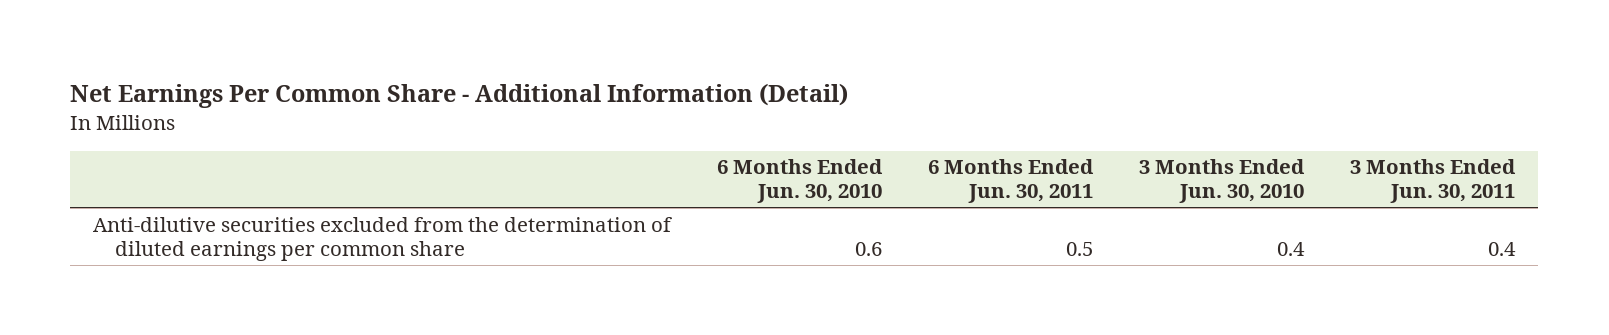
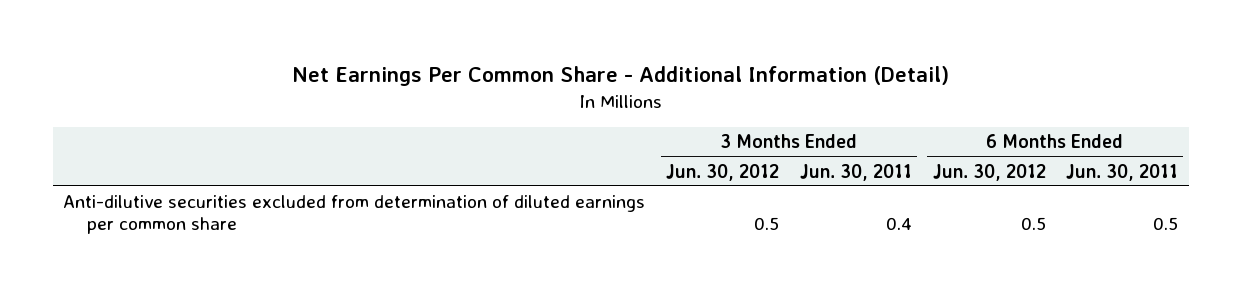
[717,159,884,204] 6 Months Ended Jun. 30, 2010 -> none
[1139,159,1306,204] 3 Months Ended Jun. 30, 2010 -> none
none -> [666,163,780,181] Jun. 30, 2012
none -> [932,163,1046,181] Jun. 30, 2012
[93,216,673,261] Anti-dilutive securities excluded from the determination of diluted earnings per common share -> [63,195,646,234] Anti-dilutive securities excluded from determination of diluted earnings per common share

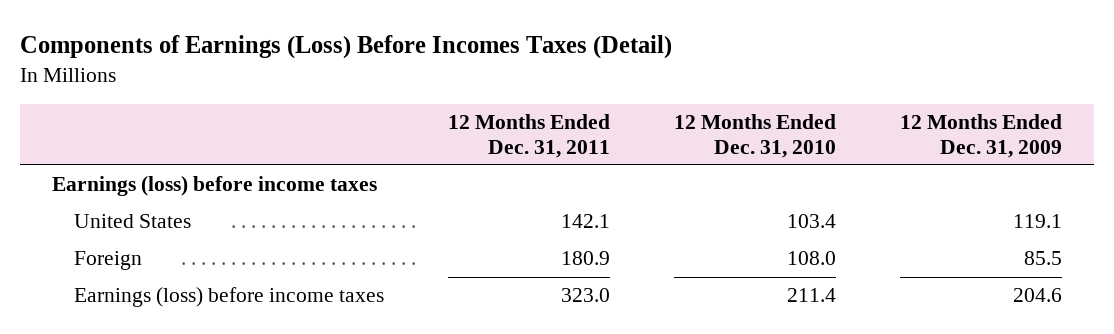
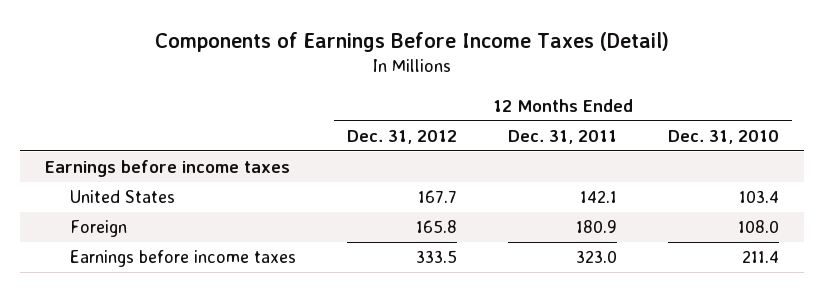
[20,35,673,60] Components of Earnings (Loss) Before Incomes Taxes (Detail) -> [155,31,670,52] Components of Earnings Before Income Taxes (Detail)
[899,113,1062,158] 12 Months Ended Dec. 31, 2009 -> none
none -> [346,129,457,144] Dec. 31, 2012
[52,176,378,197] Earnings (loss) before income taxes -> [45,160,291,178] Earnings before income taxes
[74,287,385,308] Earnings (loss) before income taxes -> [70,250,297,268] Earnings before income taxes

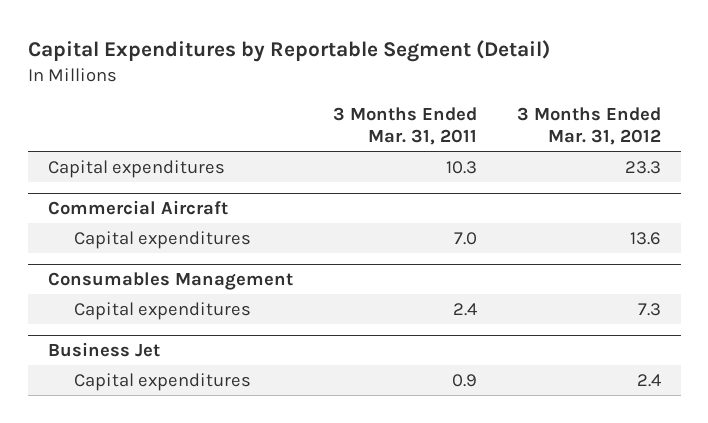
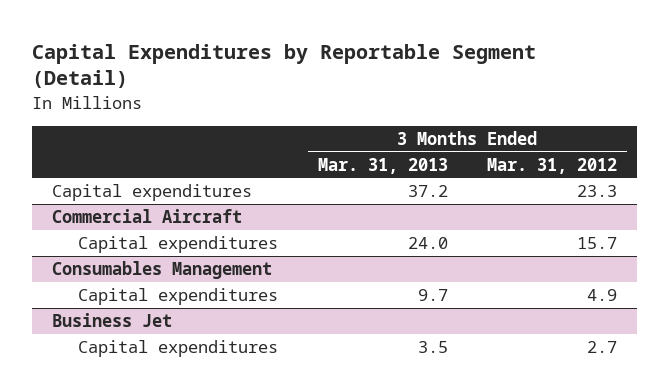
[332,107,477,146] 3 Months Ended Mar. 31, 2011 -> none
none -> [317,157,448,174] Mar. 31, 2013
[629,231,661,245] 13.6 -> [577,237,618,250] 15.7
[637,302,661,316] 7.3 -> [587,289,618,302] 4.9
[636,373,661,387] 2.4 -> [587,341,618,354] 2.7

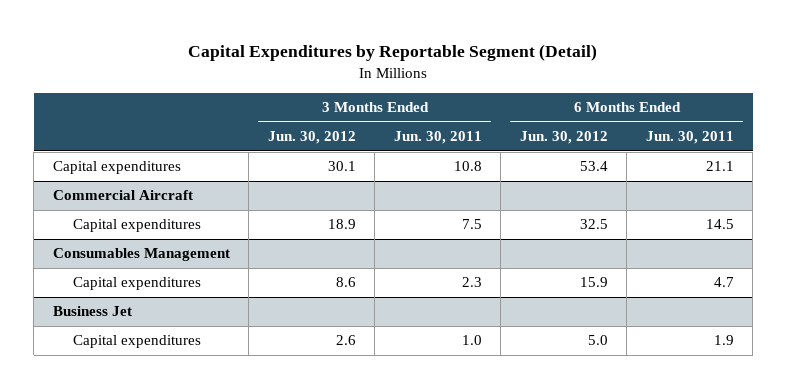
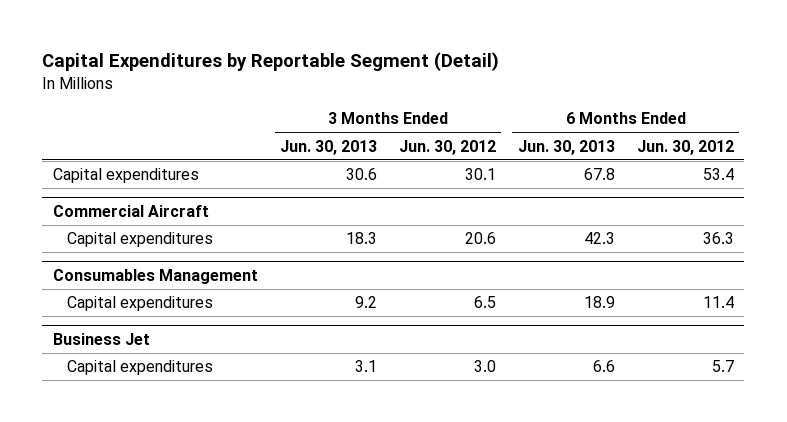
[393,130,482,144] Jun. 30, 2011 -> none
[645,130,734,144] Jun. 30, 2011 -> none
none -> [280,139,378,155] Jun. 30, 2013
none -> [517,139,615,155] Jun. 30, 2013
[327,219,356,230] 18.9 -> [464,232,496,245] 20.6
[579,219,608,230] 32.5 -> [702,232,734,245] 36.3
[335,277,356,288] 8.6 -> [473,296,496,309] 6.5
[579,277,608,288] 15.9 -> [702,296,734,309] 11.4
[335,335,356,346] 2.6 -> [473,360,496,373] 3.0
[587,335,608,346] 5.0 -> [711,360,734,373] 5.7

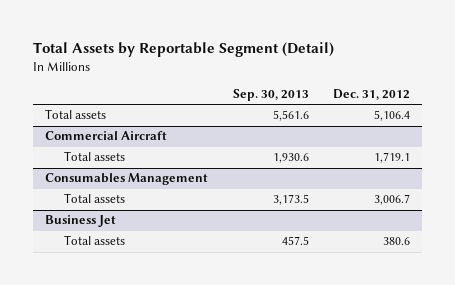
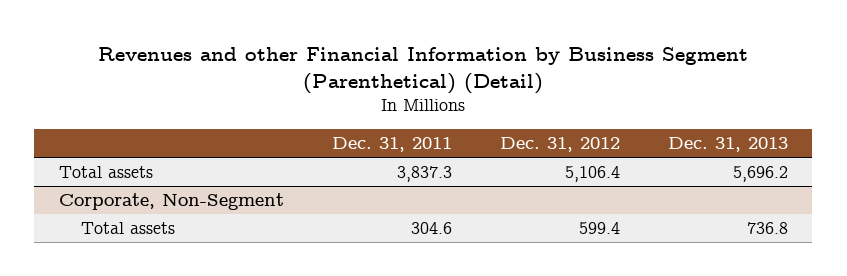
[33,42,335,58] Total Assets by Reportable Segment (Detail) -> [98,47,749,95] Revenues and other Financial Information by Business Segment (Parenthetical) (Detail)
[232,89,309,102] Sep. 30, 2013 -> none
none -> [331,136,452,152] Dec. 31, 2011
none -> [668,136,789,152] Dec. 31, 2013
[45,131,168,141] Commercial Aircraft -> none
[45,173,209,186] Consumables Management -> none
[63,193,125,204] Total assets -> none
[45,215,117,228] Business Jet -> none
[63,235,125,246] Total assets -> none
none -> [58,193,284,211] Corporate, Non-Segment
[373,152,410,164] 1,719.1 -> [579,222,621,235] 599.4

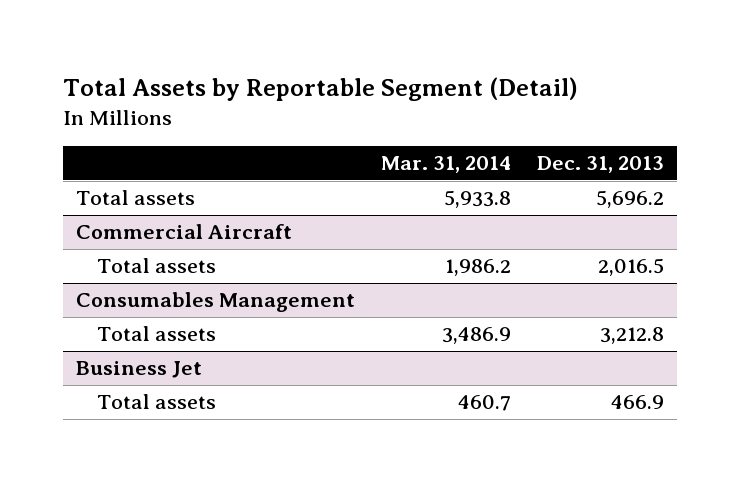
[98,47,749,95] Revenues and other Financial Information by Business Segment (Parenthetical) (Detail) -> [62,76,578,101] Total Assets by Reportable Segment (Detail)
[331,136,452,152] Dec. 31, 2011 -> none
[500,136,621,152] Dec. 31, 2012 -> none
none -> [380,156,511,174] Mar. 31, 2014
[58,193,284,211] Corporate, Non-Segment -> none
none -> [75,224,292,240] Commercial Aircraft
[747,222,789,235] 736.8 -> [597,258,664,277] 2,016.5
none -> [75,292,355,313] Consumables Management
none -> [97,326,217,342] Total assets
none -> [75,361,202,379] Business Jet
none -> [97,394,217,410] Total assets

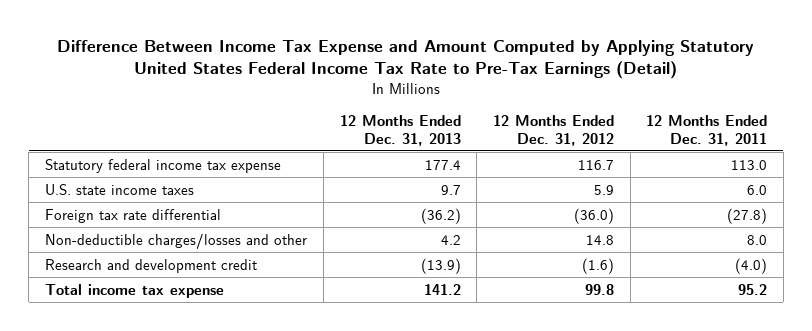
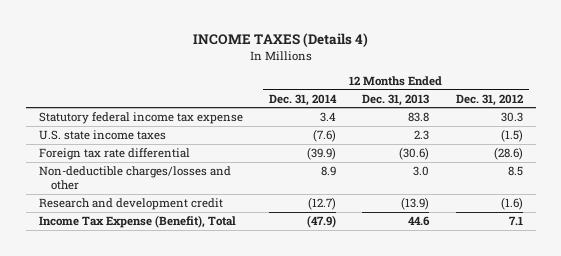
[57,39,755,80] Difference Between Income Tax Expense and Amount Computed by Applying Statutory United States Federal Income Tax Rate to Pre-Tax Earnings (Detail) -> [192,33,368,48] INCOME TAXES (Details 4)
[646,114,768,146] 12 Months Ended Dec. 31, 2011 -> none
none -> [269,93,338,106] Dec. 31, 2014
[424,159,461,170] 177.4 -> [408,112,430,123] 83.8
[577,159,614,170] 116.7 -> [500,112,523,123] 30.3
[440,184,461,195] 9.7 -> [414,130,430,141] 2.3
[593,184,614,195] 5.9 -> [500,129,523,143] (1.5)
[420,207,461,224] (36.2) -> [399,147,430,161] (30.6)
[573,207,614,224] (36.0) -> [493,147,523,161] (28.6)
[440,234,461,245] 4.2 -> [413,166,430,177] 3.0
[585,234,614,245] 14.8 -> [507,166,523,177] 8.5
[45,283,225,298] Total income tax expense -> [38,215,236,229] Income Tax Expense (Benefit), Total
[423,283,461,295] 141.2 -> [408,216,431,227] 44.6
[584,283,614,295] 99.8 -> [508,216,523,226] 7.1

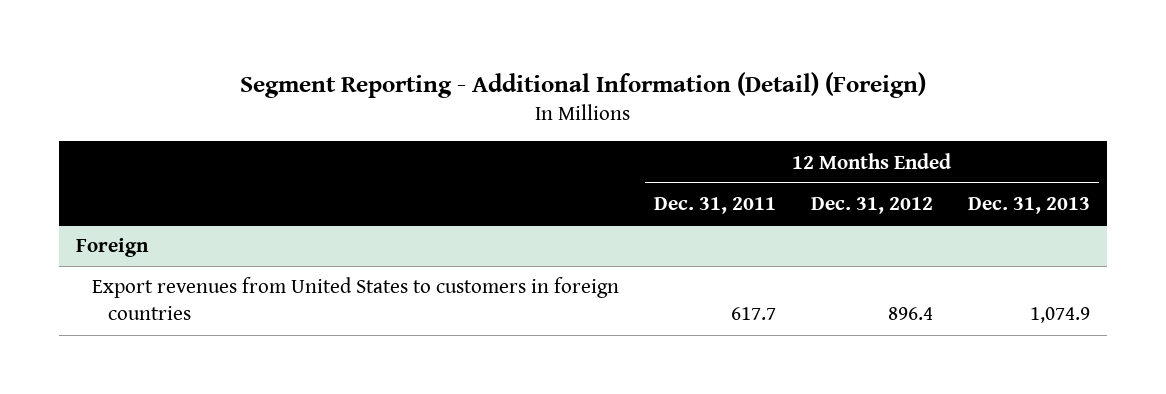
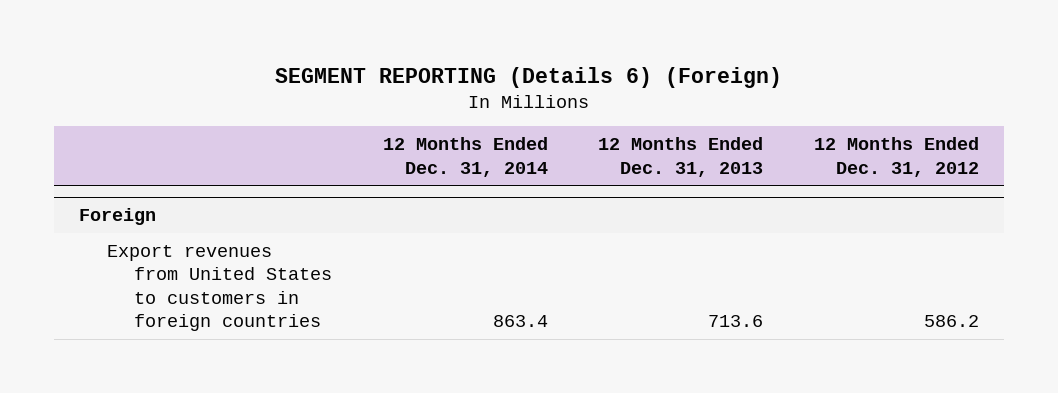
[240,71,927,98] Segment Reporting - Additional Information (Detail) (Foreign) -> [274,66,782,88] SEGMENT REPORTING (Details 6) (Foreign)
[654,197,777,215] Dec. 31, 2011 -> none
none -> [382,137,548,177] 12 Months Ended Dec. 31, 2014
[888,307,934,321] 896.4 -> [923,315,979,328] 586.2
[1029,307,1090,324] 1,074.9 -> [708,315,764,328] 713.6

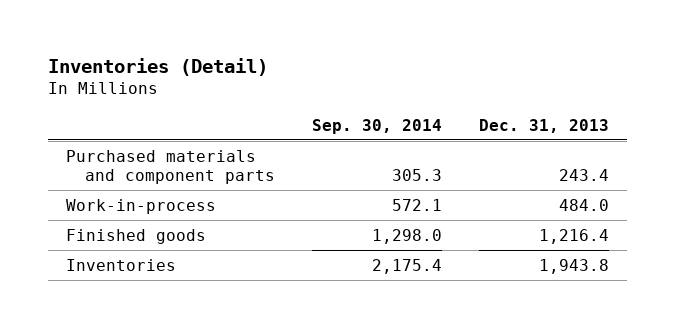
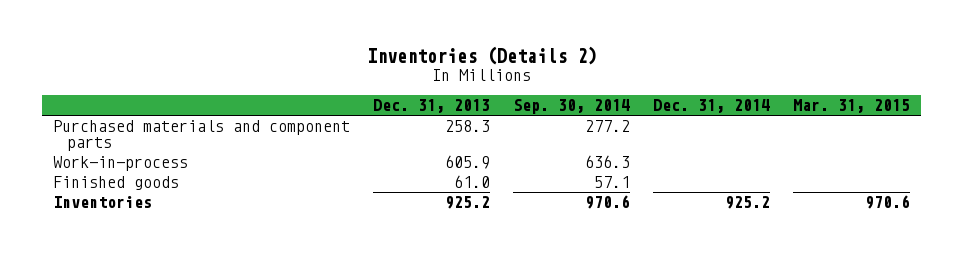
[48,57,269,76] Inventories (Detail) -> [366,45,597,65] Inventories (Details 2)
none -> [653,99,771,114] Dec. 31, 2014
none -> [792,99,910,114] Mar. 31, 2015
[391,168,442,181] 305.3 -> [585,120,631,133] 277.2
[558,168,609,181] 243.4 -> [445,120,491,133] 258.3
[391,198,442,211] 572.1 -> [585,155,631,169] 636.3
[558,198,609,211] 484.0 -> [445,155,491,170] 605.9
[371,228,442,244] 1,298.0 -> [594,176,631,189] 57.1
[538,228,609,244] 1,216.4 -> [454,175,491,189] 61.0
[371,258,442,274] 2,175.4 -> [585,195,631,210] 970.6
[538,258,609,274] 1,943.8 -> [445,196,491,210] 925.2

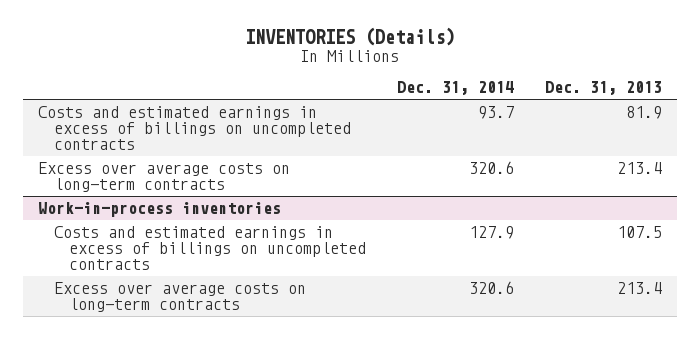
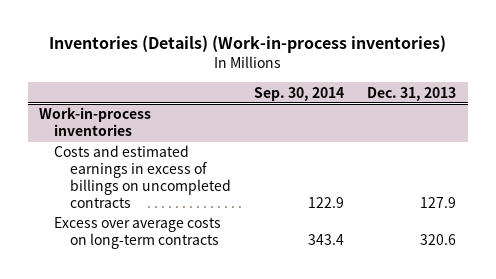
[244,26,455,46] INVENTORIES (Details) -> [48,35,446,54] Inventories (Details) (Work-in-process inventories)
[397,81,515,96] Dec. 31, 2014 -> none
none -> [253,86,344,101] Sep. 30, 2014
[37,106,351,150] Costs and estimated earnings in excess of billings on uncompleted contracts -> none
[37,162,290,192] Excess over average costs on long-term contracts -> none
[616,226,662,239] 107.5 -> [420,197,457,209] 127.9
[616,282,662,295] 213.4 -> [420,234,457,246] 320.6

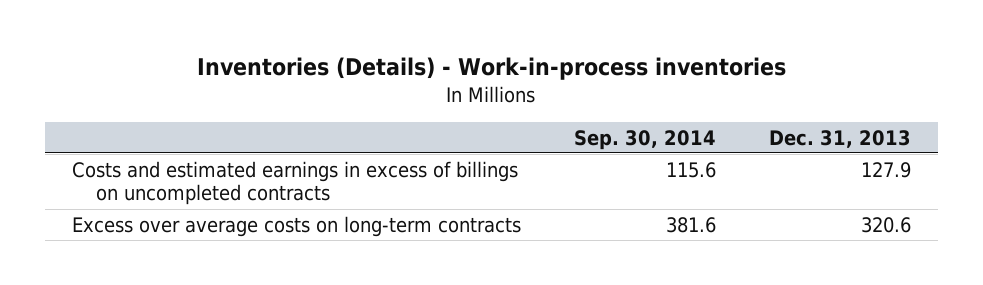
[48,35,446,54] Inventories (Details) (Work-in-process inventories) -> [197,57,787,81] Inventories (Details) - Work-in-process inventories
[39,107,152,137] Work-in-process inventories -> none
[307,197,344,209] 122.9 -> [665,161,716,178] 115.6
[307,234,344,246] 343.4 -> [665,216,716,233] 381.6

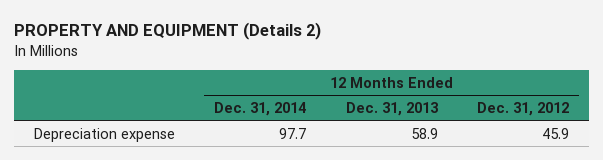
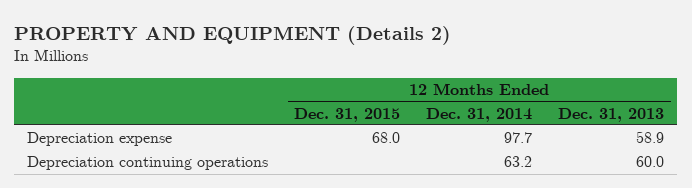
[477,101,570,116] Dec. 31, 2012 -> none
none -> [294,107,401,122] Dec. 31, 2015
none -> [27,156,269,171] Depreciation continuing operations

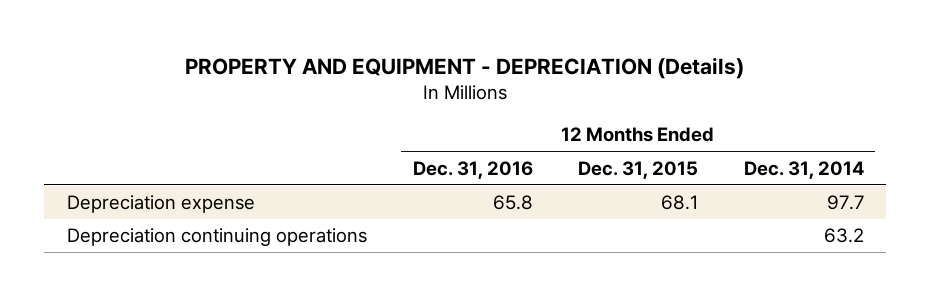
[14,25,452,45] PROPERTY AND EQUIPMENT (Details 2) -> [185,56,745,79] PROPERTY AND EQUIPMENT - DEPRECIATION (Details)
[558,107,665,122] Dec. 31, 2013 -> none
none -> [412,160,533,179] Dec. 31, 2016
[372,132,401,144] 68.0 -> [661,195,699,211] 68.1

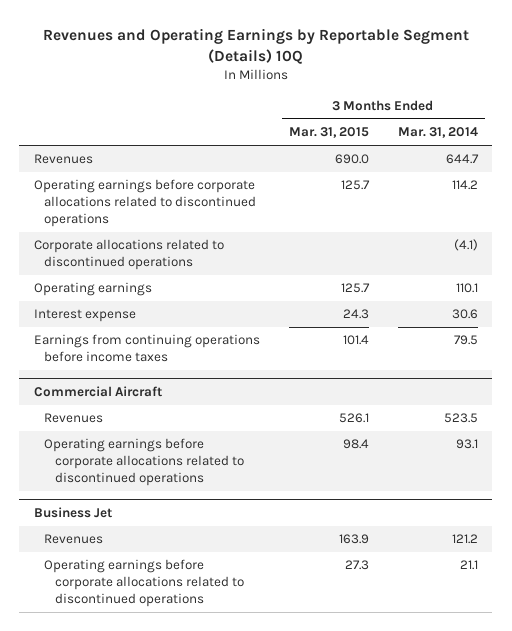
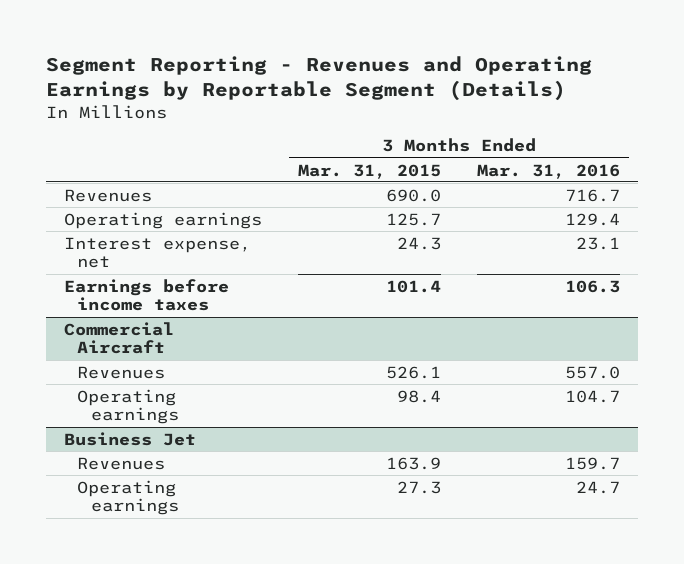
[42,27,469,64] Revenues and Operating Earnings by Reportable Segment (Details) 10Q -> [46,56,593,102] Segment Reporting - Revenues and Operating Earnings by Reportable Segment (Details)
[397,127,478,139] Mar. 31, 2014 -> none
none -> [476,163,620,179] Mar. 31, 2016
[33,179,257,228] Operating earnings before corporate allocations related to discontinued operations -> none
[33,239,224,271] Corporate allocations related to discontinued operations -> none
[33,309,136,323] Interest expense -> [64,236,252,269] Interest expense, net
[33,334,260,363] Earnings from continuing operations before income taxes -> [64,278,230,312] Earnings before income taxes
[44,438,244,487] Operating earnings before corporate allocations related to discontinued operations -> [77,388,179,425] Operating earnings
[44,559,244,608] Operating earnings before corporate allocations related to discontinued operations -> [77,479,179,516] Operating earnings

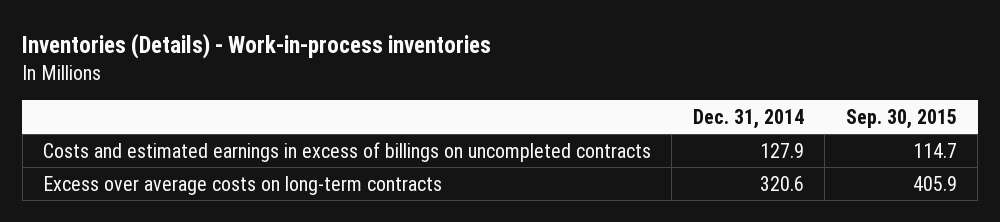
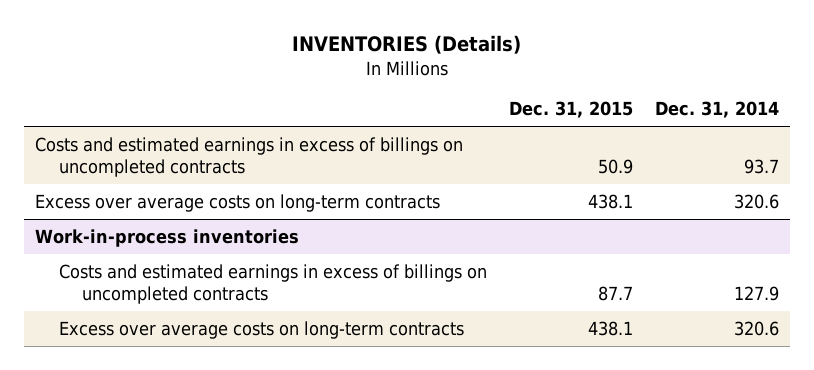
[22,33,492,60] Inventories (Details) - Work-in-process inventories -> [292,35,522,55] INVENTORIES (Details)
[845,109,957,130] Sep. 30, 2015 -> none
none -> [508,101,633,119] Dec. 31, 2015
none -> [35,136,464,177] Costs and estimated earnings in excess of billings on uncompleted contracts
none -> [35,193,441,212] Excess over average costs on long-term contracts
none -> [35,228,300,247] Work-in-process inventories

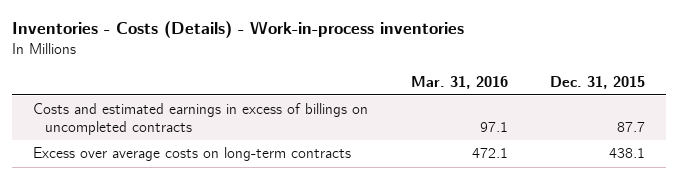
[292,35,522,55] INVENTORIES (Details) -> [12,21,465,39] Inventories - Costs (Details) - Work-in-process inventories
[654,101,779,119] Dec. 31, 2014 -> none
none -> [410,75,508,89] Mar. 31, 2016
[35,136,464,177] Costs and estimated earnings in excess of billings on uncompleted contracts -> none
[35,193,441,212] Excess over average costs on long-term contracts -> none
[35,228,300,247] Work-in-process inventories -> none

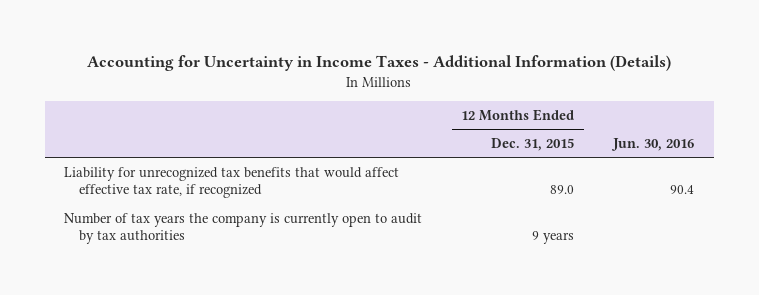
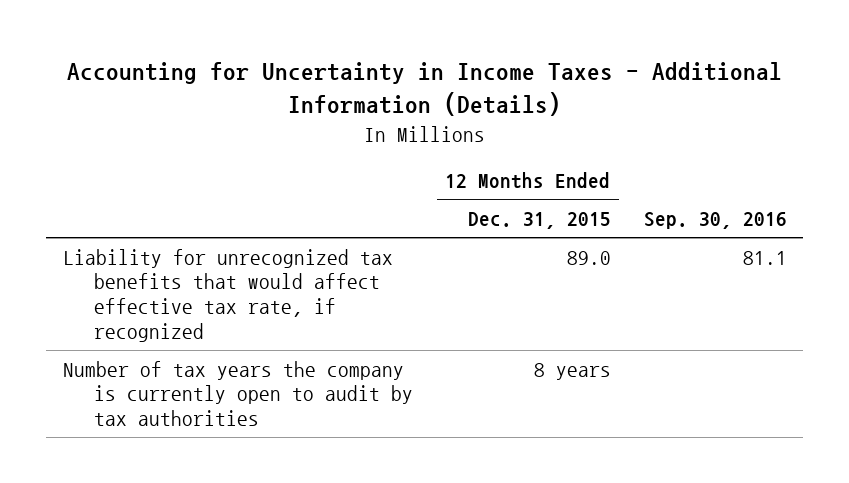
[611,137,695,151] Jun. 30, 2016 -> none
none -> [643,212,787,230] Sep. 30, 2016
[532,231,575,245] 9 years -> [533,362,611,380] 8 years

